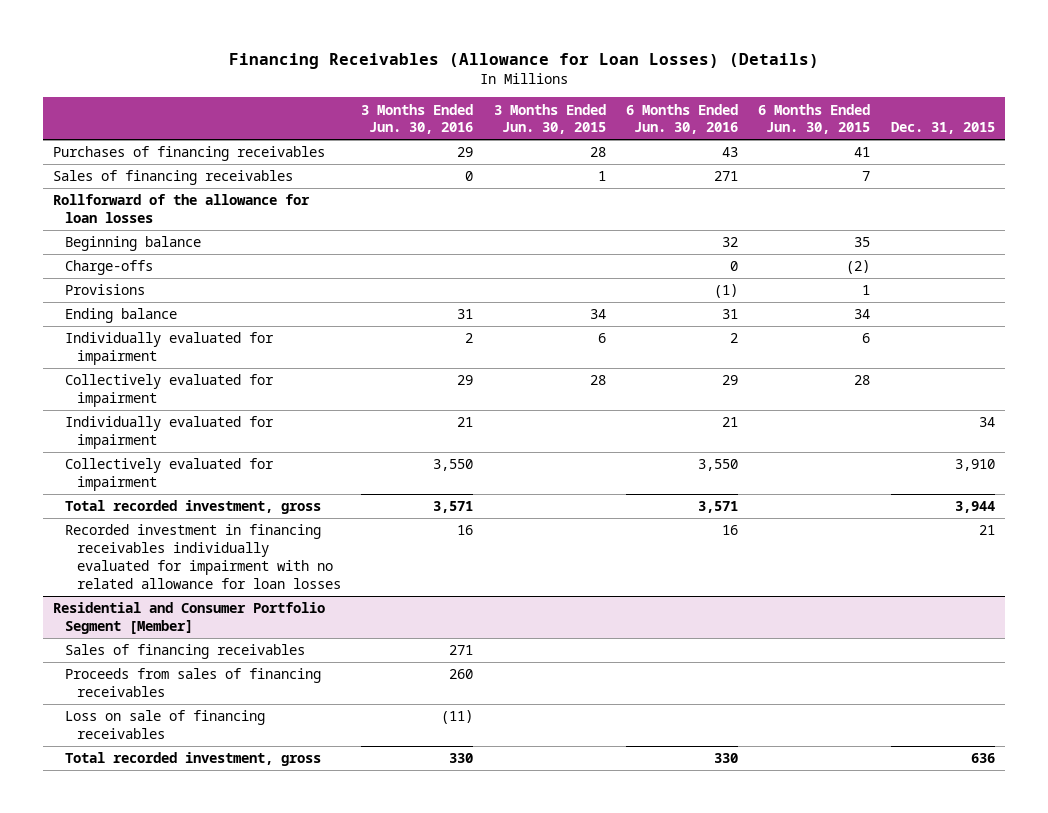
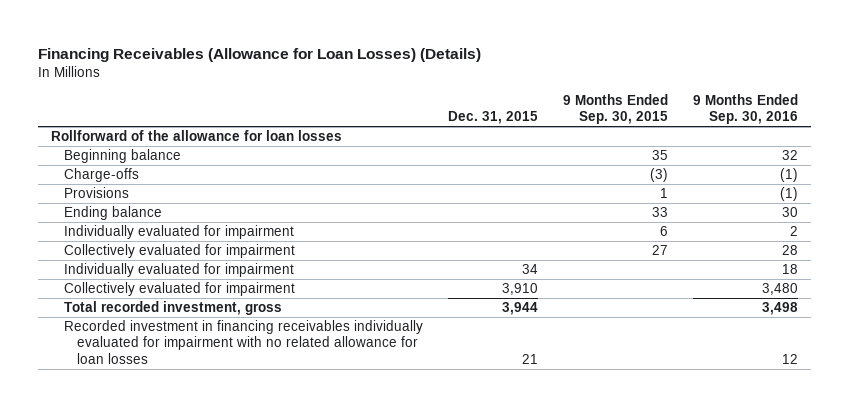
[361,103,474,135] 3 Months Ended Jun. 30, 2016 -> none
[493,103,606,135] 3 Months Ended Jun. 30, 2015 -> none
[625,103,738,135] 6 Months Ended Jun. 30, 2016 -> none
[758,103,871,135] 6 Months Ended Jun. 30, 2015 -> none
none -> [563,93,669,124] 9 Months Ended Sep. 30, 2015
none -> [693,93,799,124] 9 Months Ended Sep. 30, 2016
[53,146,326,162] Purchases of financing receivables -> none
[53,170,294,186] Sales of financing receivables -> none
[53,602,326,634] Residential and Consumer Portfolio Segment [Member] -> none
[65,644,306,660] Sales of financing receivables -> none
[65,668,322,697] Proceeds from sales of financing receivables -> none
[65,710,266,739] Loss on sale of financing receivables -> none
[65,752,322,767] Total recorded investment, gross -> none

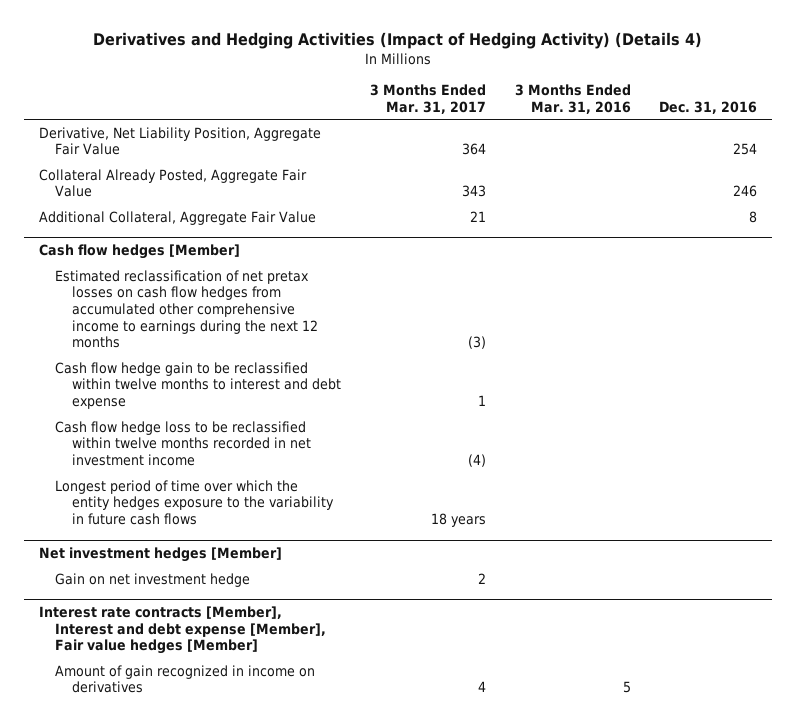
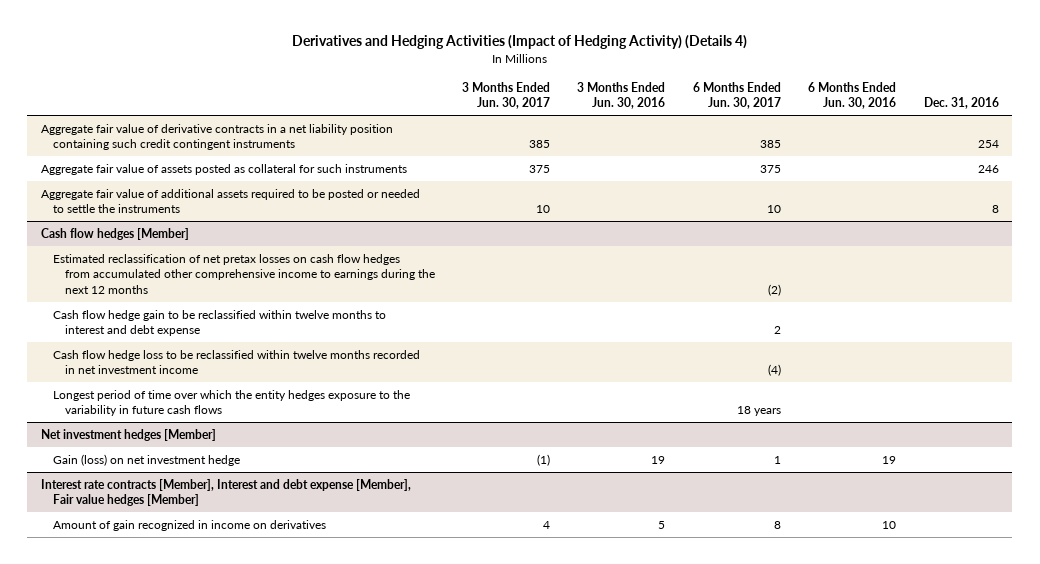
[369,83,486,114] 3 Months Ended Mar. 31, 2017 -> none
[514,83,631,114] 3 Months Ended Mar. 31, 2016 -> none
none -> [462,81,551,110] 3 Months Ended Jun. 30, 2017
none -> [577,81,666,110] 3 Months Ended Jun. 30, 2016
none -> [692,81,781,110] 6 Months Ended Jun. 30, 2017
none -> [808,81,897,110] 6 Months Ended Jun. 30, 2016
[38,126,321,156] Derivative, Net Liability Position, Aggregate Fair Value -> [41,123,394,151] Aggregate fair value of derivative contracts in a net liability position containing such credit contingent instruments
[38,168,307,198] Collateral Already Posted, Aggregate Fair Value -> [41,163,408,175] Aggregate fair value of assets posted as collateral for such instruments
[38,210,316,225] Additional Collateral, Aggregate Fair Value -> [41,188,421,214] Aggregate fair value of additional assets required to be posted or needed to settle the instruments
[55,572,251,587] Gain on net investment hedge -> [52,453,240,466] Gain (loss) on net investment hedge

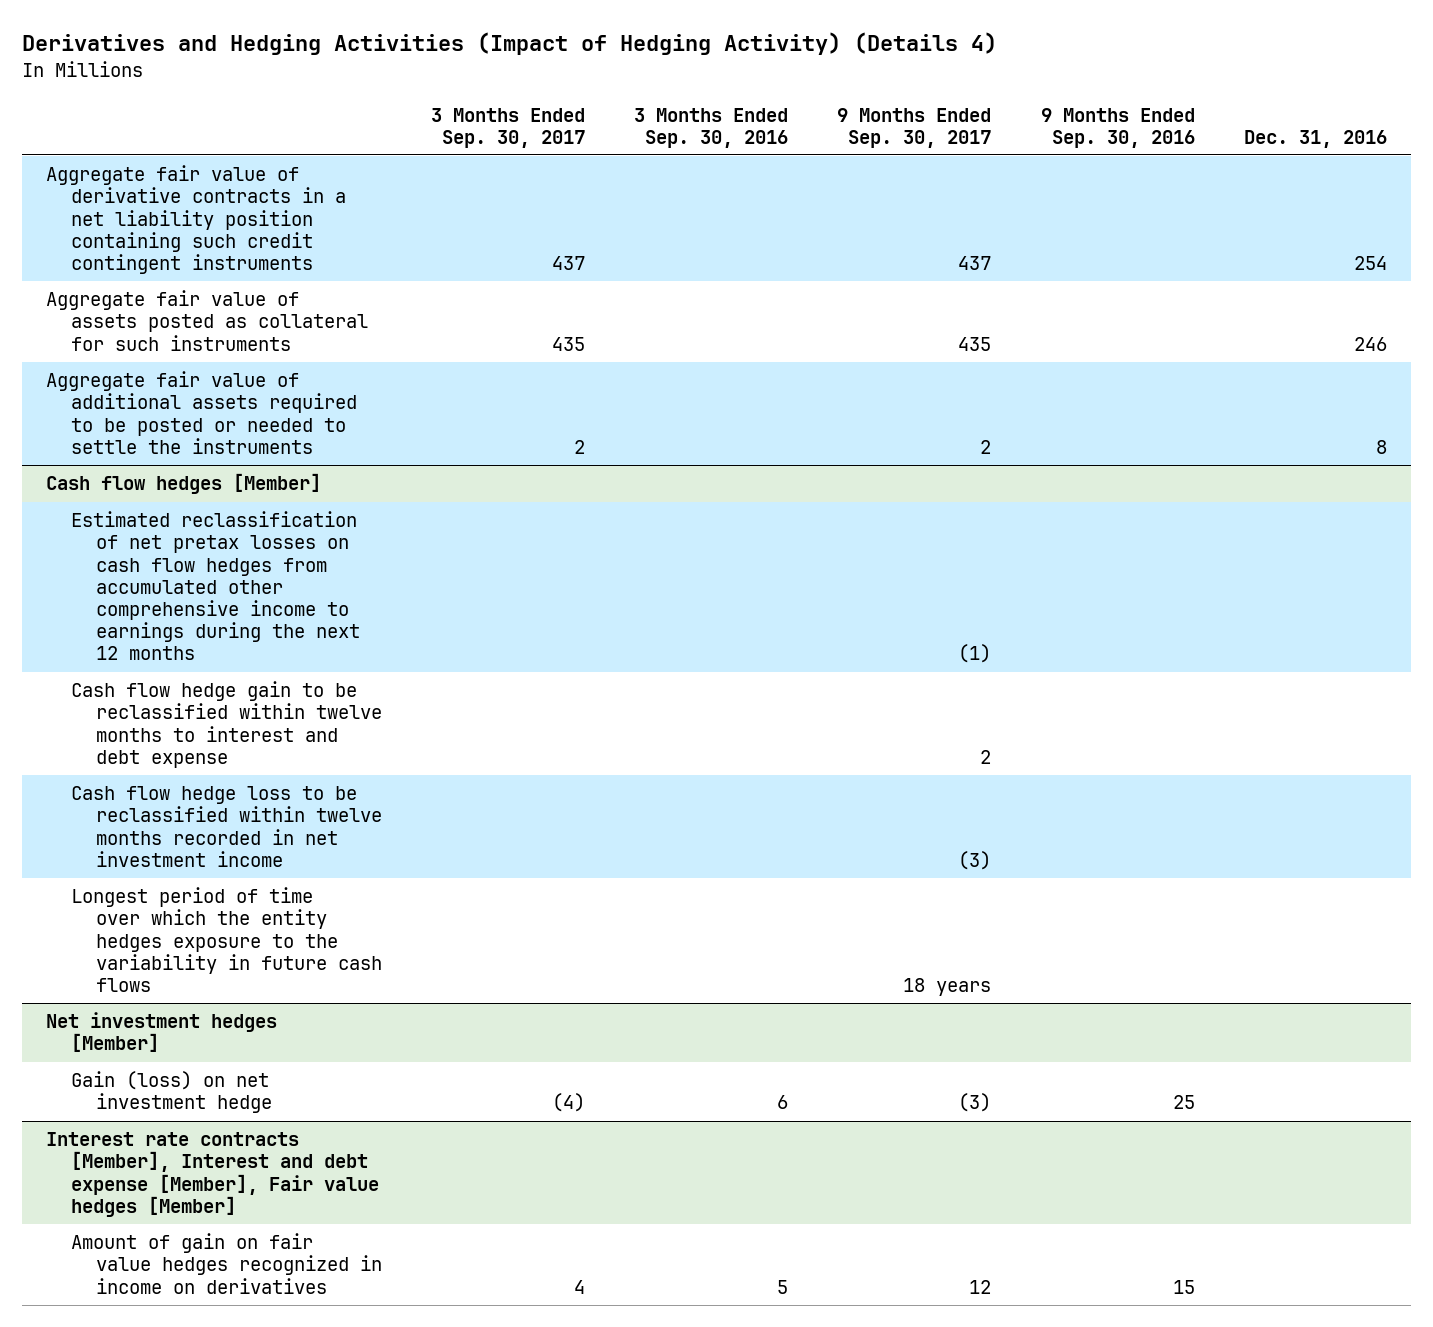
[462,81,551,110] 3 Months Ended Jun. 30, 2017 -> none
[577,81,666,110] 3 Months Ended Jun. 30, 2016 -> none
[692,81,781,110] 6 Months Ended Jun. 30, 2017 -> none
[808,81,897,110] 6 Months Ended Jun. 30, 2016 -> none
none -> [431,107,586,148] 3 Months Ended Sep. 30, 2017
none -> [634,107,789,148] 3 Months Ended Sep. 30, 2016
none -> [837,107,992,148] 9 Months Ended Sep. 30, 2017
none -> [1040,107,1195,148] 9 Months Ended Sep. 30, 2016
[52,519,326,531] Amount of gain recognized in income on derivatives -> [71,1233,382,1294] Amount of gain on fair value hedges recognized in income on derivatives

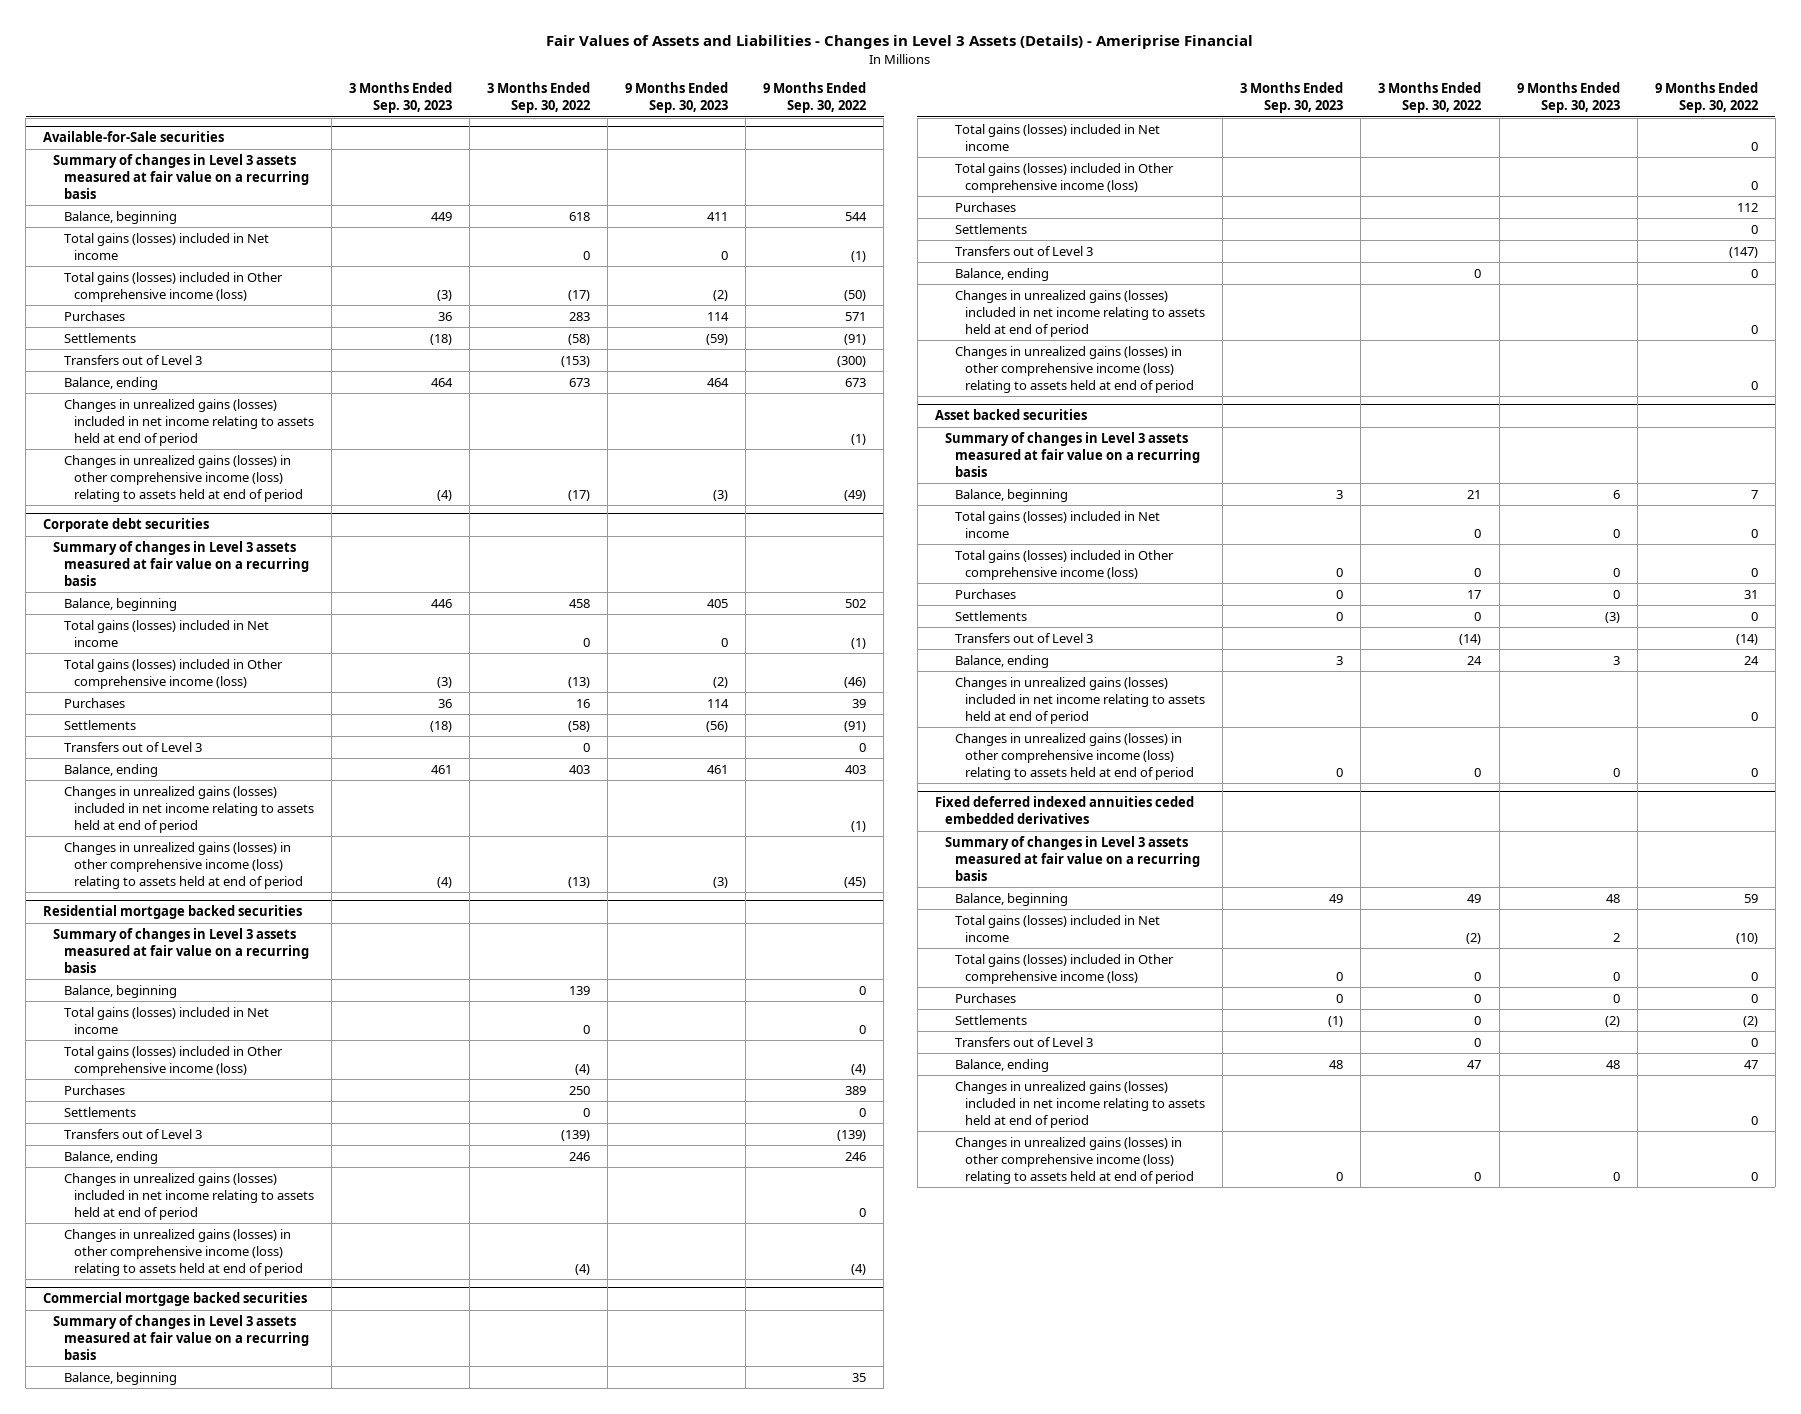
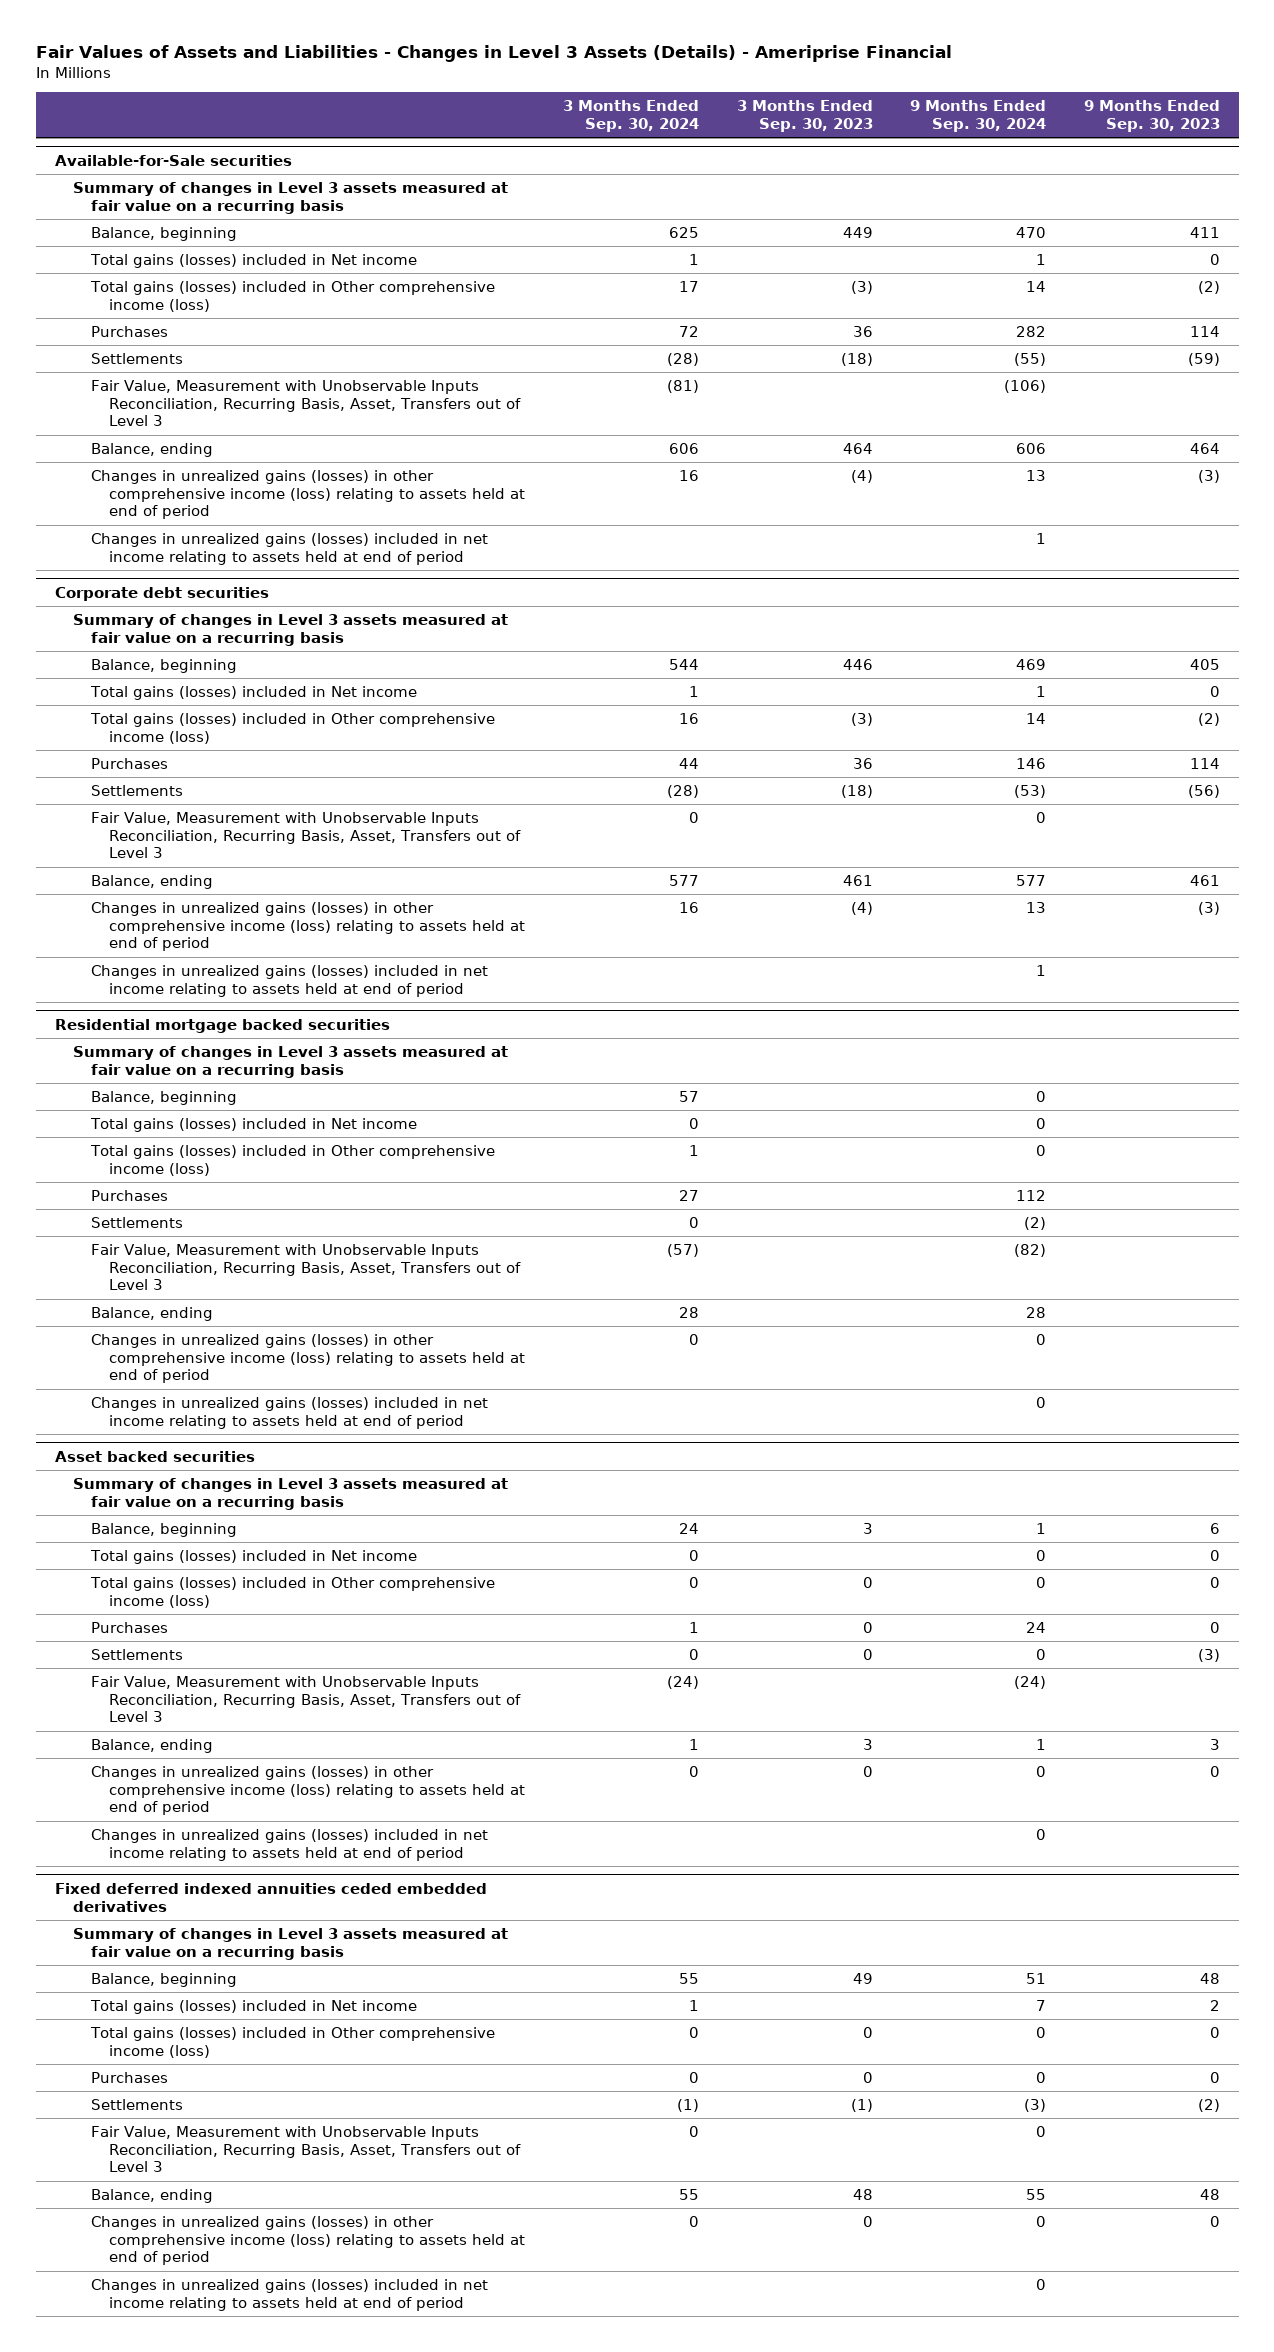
[487,82,591,114] 3 Months Ended Sep. 30, 2022 -> none
[763,82,867,114] 9 Months Ended Sep. 30, 2022 -> none
none -> [562,100,699,133] 3 Months Ended Sep. 30, 2024
none -> [910,100,1047,133] 9 Months Ended Sep. 30, 2024
[63,354,202,365] Transfers out of Level 3 -> [91,379,522,427] Fair Value, Measurement with Unobservable Inputs Reconciliation, Recurring Basis, Asset, Transfers out of Level 3
[63,398,314,446] Changes in unrealized gains (losses) included in net income relating to assets held at end of period -> [91,532,489,565] Changes in unrealized gains (losses) included in net income relating to assets held at end of period
[63,741,202,752] Transfers out of Level 3 -> [91,811,522,859] Fair Value, Measurement with Unobservable Inputs Reconciliation, Recurring Basis, Asset, Transfers out of Level 3
[63,785,314,833] Changes in unrealized gains (losses) included in net income relating to assets held at end of period -> [91,964,489,997] Changes in unrealized gains (losses) included in net income relating to assets held at end of period
[63,1128,202,1139] Transfers out of Level 3 -> [91,1243,522,1291] Fair Value, Measurement with Unobservable Inputs Reconciliation, Recurring Basis, Asset, Transfers out of Level 3
[43,1292,308,1307] Commercial mortgage backed securities -> none
[53,1314,309,1360] Summary of changes in Level 3 assets measured at fair value on a recurring basis -> none
[63,1371,177,1385] Balance, beginning -> none
[955,123,1161,151] Total gains (losses) included in Net income -> none
[955,162,1175,193] Total gains (losses) included in Other comprehensive income (loss) -> none
[955,201,1017,212] Purchases -> none
[955,223,1028,234] Settlements -> none
[955,245,1094,256] Transfers out of Level 3 -> none
[955,267,1050,281] Balance, ending -> none
[955,289,1206,337] Changes in unrealized gains (losses) included in net income relating to assets held at end of period -> none
[955,345,1195,393] Changes in unrealized gains (losses) in other comprehensive income (loss) relating to assets held at end of period -> none
[63,1172,314,1220] Changes in unrealized gains (losses) included in net income relating to assets held at end of period -> [91,1396,489,1429] Changes in unrealized gains (losses) included in net income relating to assets held at end of period
[955,632,1094,643] Transfers out of Level 3 -> [91,1675,522,1723] Fair Value, Measurement with Unobservable Inputs Reconciliation, Recurring Basis, Asset, Transfers out of Level 3
[955,676,1206,724] Changes in unrealized gains (losses) included in net income relating to assets held at end of period -> [91,1828,489,1861] Changes in unrealized gains (losses) included in net income relating to assets held at end of period
[955,1036,1094,1047] Transfers out of Level 3 -> [91,2125,522,2173] Fair Value, Measurement with Unobservable Inputs Reconciliation, Recurring Basis, Asset, Transfers out of Level 3
[955,1080,1206,1128] Changes in unrealized gains (losses) included in net income relating to assets held at end of period -> [91,2278,489,2311] Changes in unrealized gains (losses) included in net income relating to assets held at end of period

